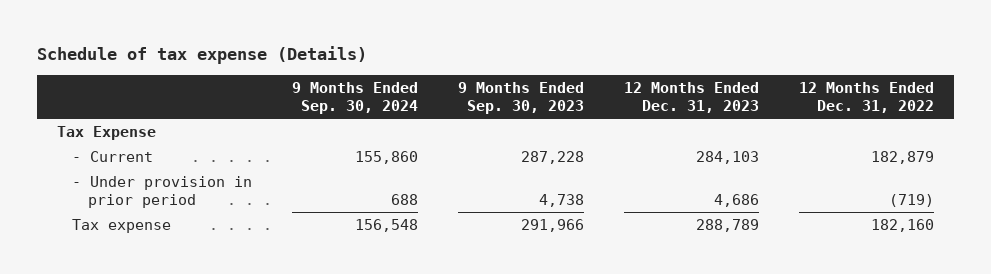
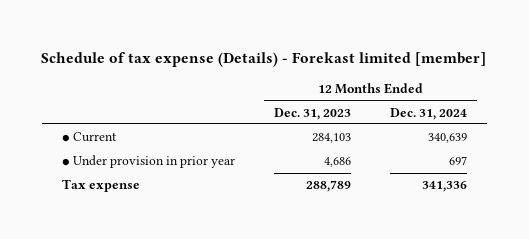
[37,46,368,65] Schedule of tax expense (Details) -> [41,52,487,68] Schedule of tax expense (Details) - Forekast limited [member]
[292,82,419,115] 9 Months Ended Sep. 30, 2024 -> none
[458,82,585,115] 9 Months Ended Sep. 30, 2023 -> none
[798,82,934,114] 12 Months Ended Dec. 31, 2022 -> none
none -> [390,107,468,120] Dec. 31, 2024
[57,125,157,140] Tax Expense -> none
[72,150,154,162] - Current -> [61,132,117,143] ● Current
[72,175,253,208] - Under provision in prior period -> [61,155,235,169] ● Under provision in prior year

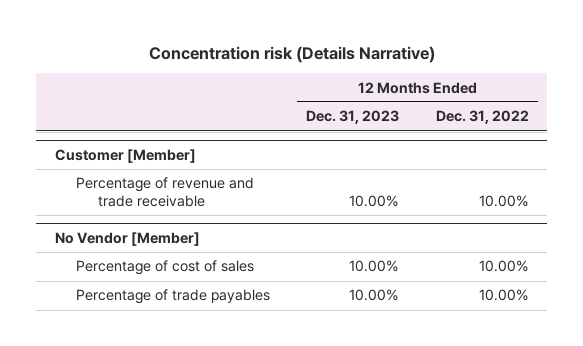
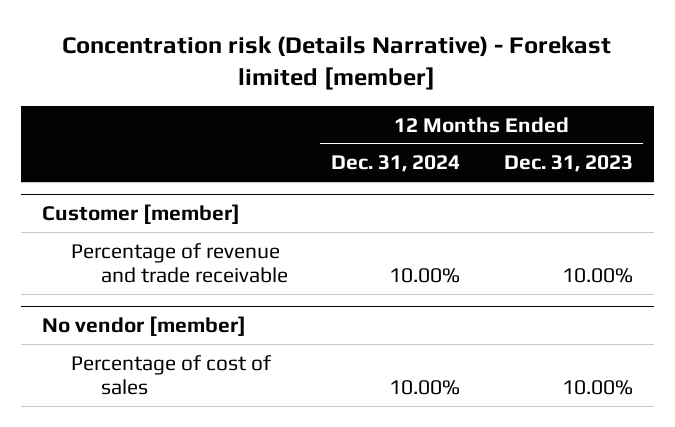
[148,45,435,63] Concentration risk (Details Narrative) -> [62,35,612,91] Concentration risk (Details Narrative) - Forekast limited [member]
[435,110,529,125] Dec. 31, 2022 -> none
none -> [331,155,461,173] Dec. 31, 2024
[54,149,196,164] Customer [Member] -> [42,203,241,224] Customer [member]
[54,232,200,247] No Vendor [Member] -> [42,315,247,336] No vendor [member]
[76,289,271,305] Percentage of trade payables -> none

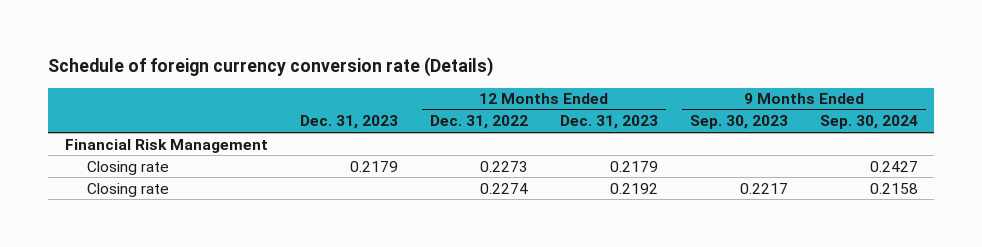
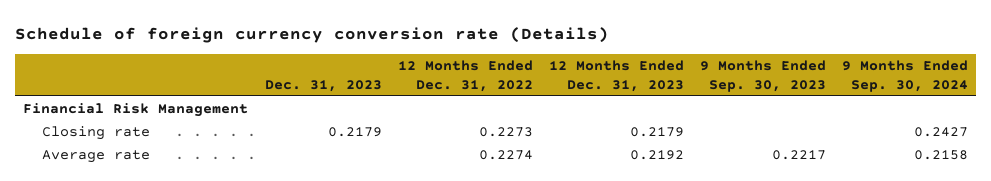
[87,182,170,197] Closing rate -> [42,149,151,163] Average rate

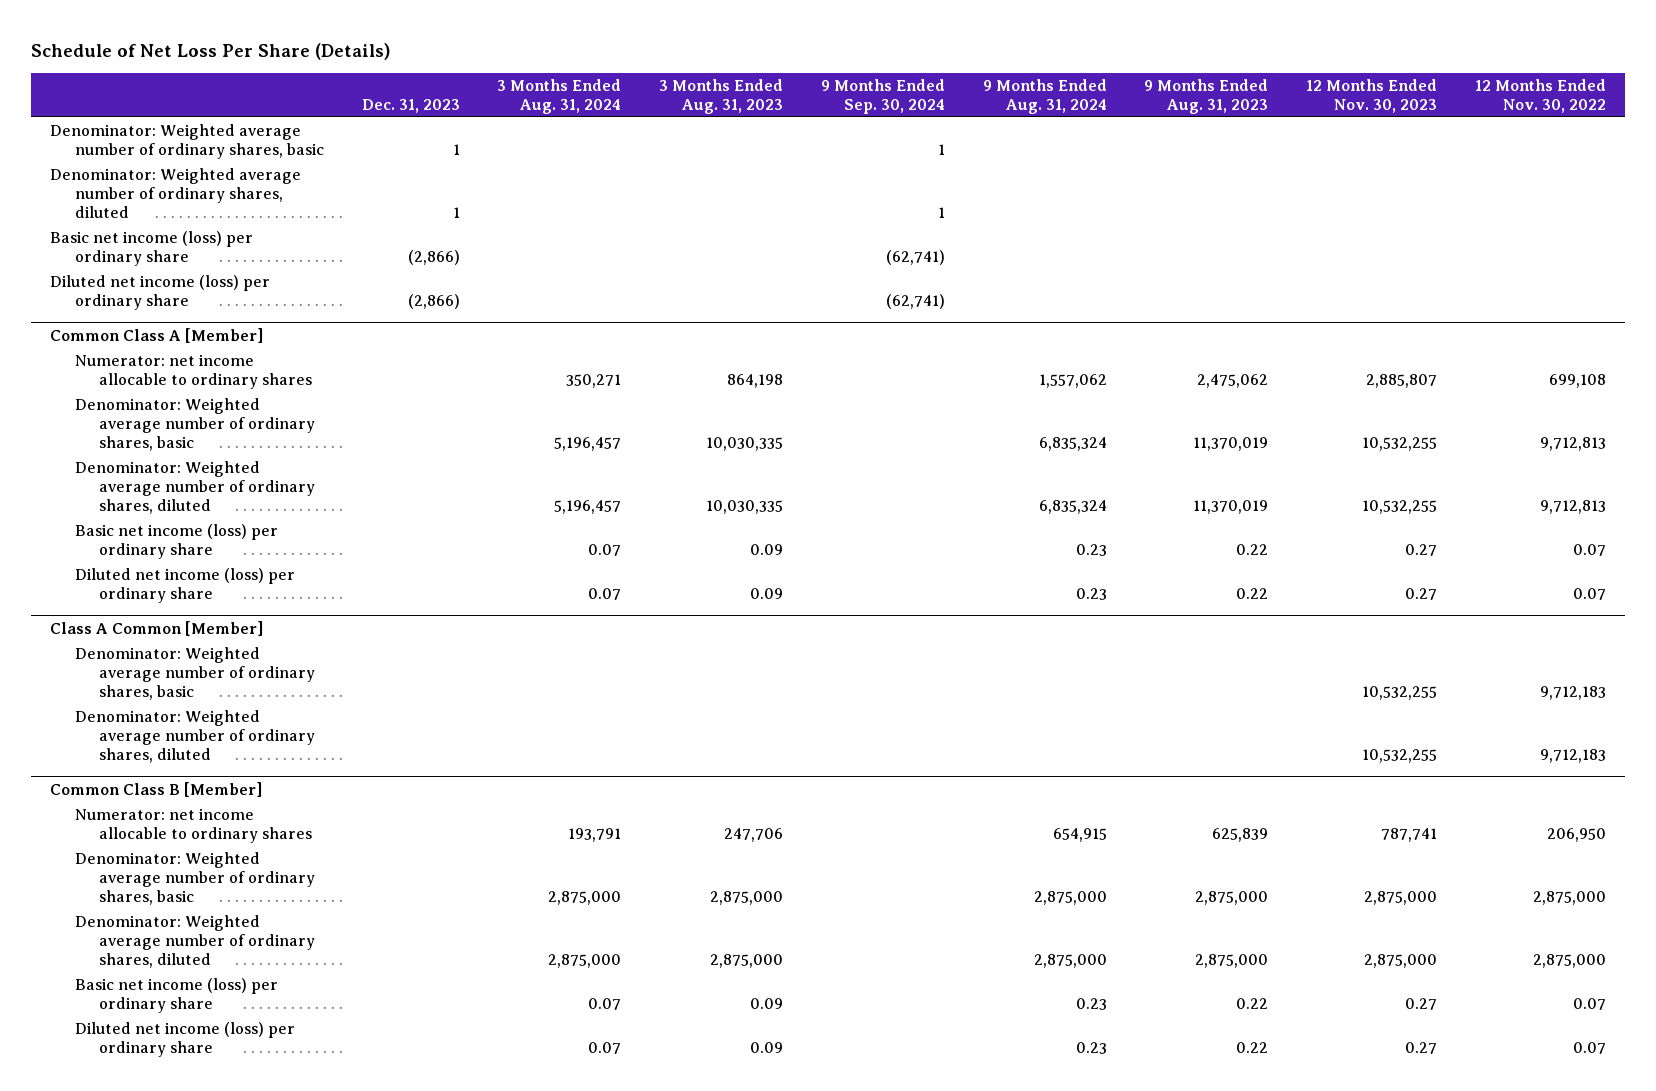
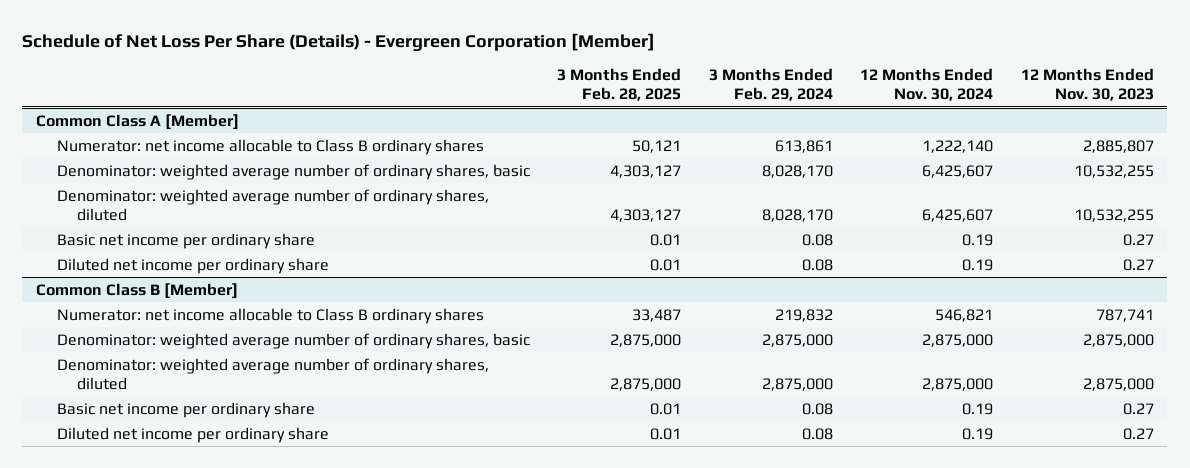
[31,42,392,60] Schedule of Net Loss Per Share (Details) -> [22,32,656,51] Schedule of Net Loss Per Share (Details) - Evergreen Corporation [Member]
[361,98,460,113] Dec. 31, 2023 -> none
[497,78,622,114] 3 Months Ended Aug. 31, 2024 -> none
[659,78,784,114] 3 Months Ended Aug. 31, 2023 -> none
[820,78,945,114] 9 Months Ended Sep. 30, 2024 -> none
[982,78,1107,114] 9 Months Ended Aug. 31, 2024 -> none
[1144,78,1269,114] 9 Months Ended Aug. 31, 2023 -> none
[1474,78,1606,113] 12 Months Ended Nov. 30, 2022 -> none
none -> [557,68,682,102] 3 Months Ended Feb. 28, 2025
none -> [708,68,833,102] 3 Months Ended Feb. 29, 2024
none -> [860,68,994,102] 12 Months Ended Nov. 30, 2024
[50,124,324,160] Denominator: Weighted average number of ordinary shares, basic -> none
[50,168,302,219] Denominator: Weighted average number of ordinary shares, diluted -> none
[50,231,254,267] Basic net income (loss) per ordinary share -> none
[50,275,271,311] Diluted net income (loss) per ordinary share -> none
[50,620,264,636] Class A Common [Member] -> none
[74,647,316,701] Denominator: Weighted average number of ordinary shares, basic -> none
[74,710,316,764] Denominator: Weighted average number of ordinary shares, diluted -> none
[74,354,313,390] Numerator: net income allocable to ordinary shares -> [56,138,484,155] Numerator: net income allocable to Class B ordinary shares
[74,398,316,452] Denominator: Weighted average number of ordinary shares, basic -> [56,163,530,180] Denominator: weighted average number of ordinary shares, basic
[74,461,316,515] Denominator: Weighted average number of ordinary shares, diluted -> [56,188,489,221] Denominator: weighted average number of ordinary shares, diluted
[74,524,278,560] Basic net income (loss) per ordinary share -> [56,232,315,249] Basic net income per ordinary share
[74,568,295,604] Diluted net income (loss) per ordinary share -> [56,257,329,274] Diluted net income per ordinary share
[74,808,313,844] Numerator: net income allocable to ordinary shares -> [56,307,484,324] Numerator: net income allocable to Class B ordinary shares
[74,852,316,906] Denominator: Weighted average number of ordinary shares, basic -> [56,332,530,349] Denominator: weighted average number of ordinary shares, basic
[74,915,316,969] Denominator: Weighted average number of ordinary shares, diluted -> [56,357,489,390] Denominator: weighted average number of ordinary shares, diluted
[74,978,278,1014] Basic net income (loss) per ordinary share -> [56,401,315,418] Basic net income per ordinary share
[74,1022,295,1058] Diluted net income (loss) per ordinary share -> [56,426,329,443] Diluted net income per ordinary share

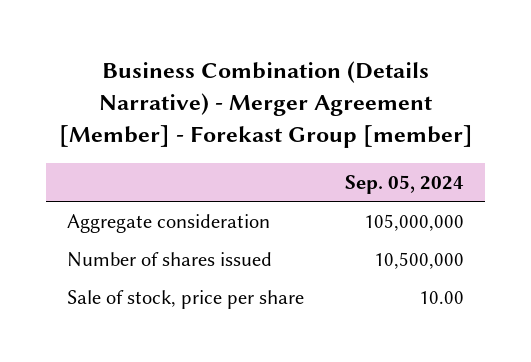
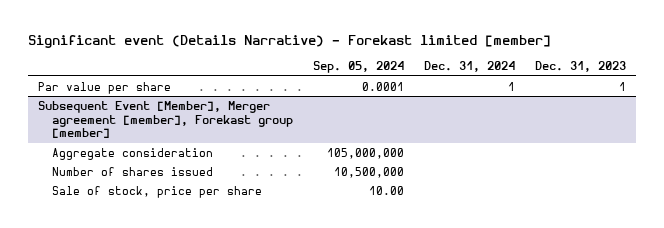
[58,61,473,149] Business Combination (Details Narrative) - Merger Agreement [Member] - Forekast Group [member] -> [28,35,552,49] Significant event (Details Narrative) - Forekast limited [member]
none -> [423,61,515,73] Dec. 31, 2024
none -> [534,61,626,73] Dec. 31, 2023
none -> [38,81,172,94] Par value per share
none -> [38,100,293,139] Subsequent Event [Member], Merger agreement [member], Forekast group [member]

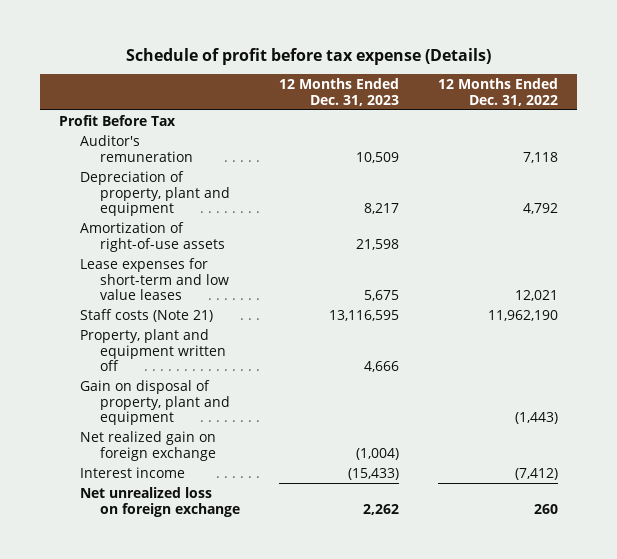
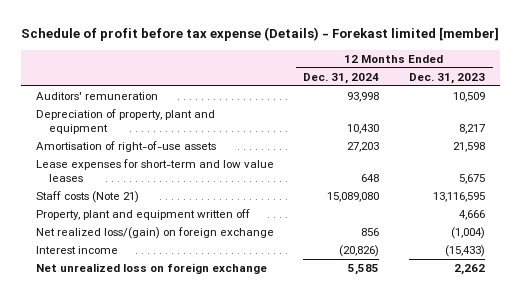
[125,47,491,65] Schedule of profit before tax expense (Details) -> [20,27,499,42] Schedule of profit before tax expense (Details) - Forekast limited [member]
[437,77,558,106] 12 Months Ended Dec. 31, 2022 -> none
none -> [303,72,380,84] Dec. 31, 2024
[59,114,177,126] Profit Before Tax -> none
[79,134,194,162] Auditor's remuneration -> [35,91,158,100] Auditors' remuneration
[79,221,226,252] Amortization of right-of-use assets -> [35,140,216,152] Amortisation of right-of-use assets
[79,379,231,426] Gain on disposal of property, plant and equipment -> none
[79,430,217,461] Net realized gain on foreign exchange -> [35,226,274,239] Net realized loss/(gain) on foreign exchange

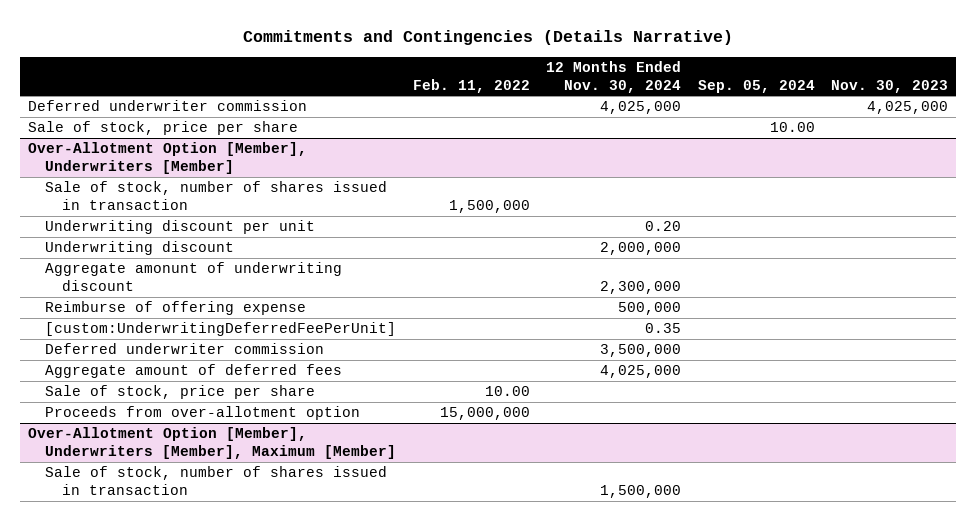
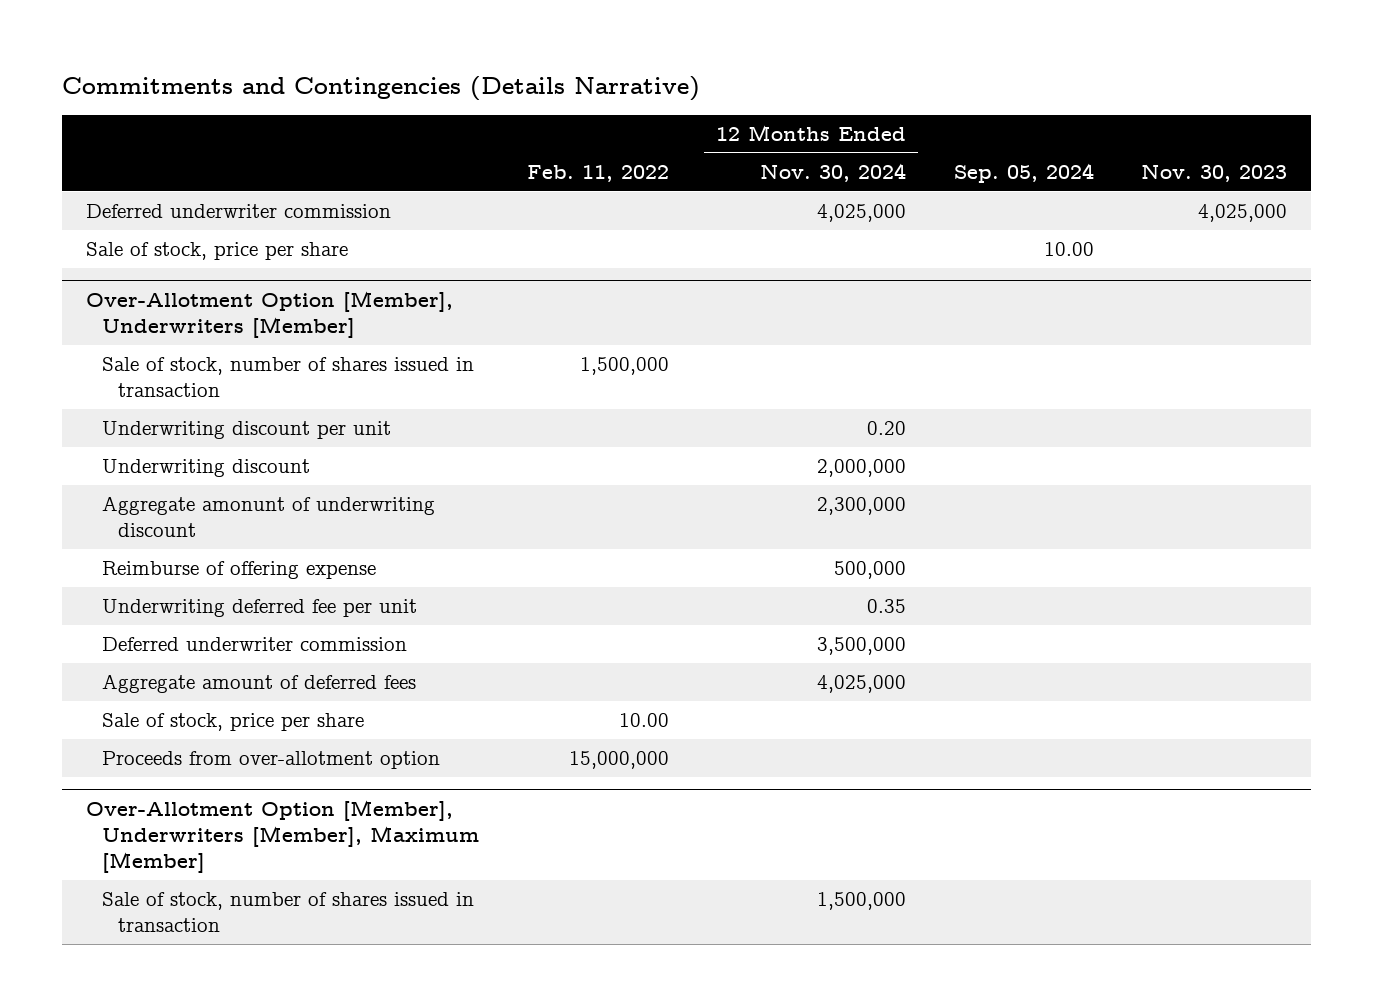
[45,322,397,337] [custom:UnderwritingDeferredFeePerUnit] -> [102,599,418,618] Underwriting deferred fee per unit

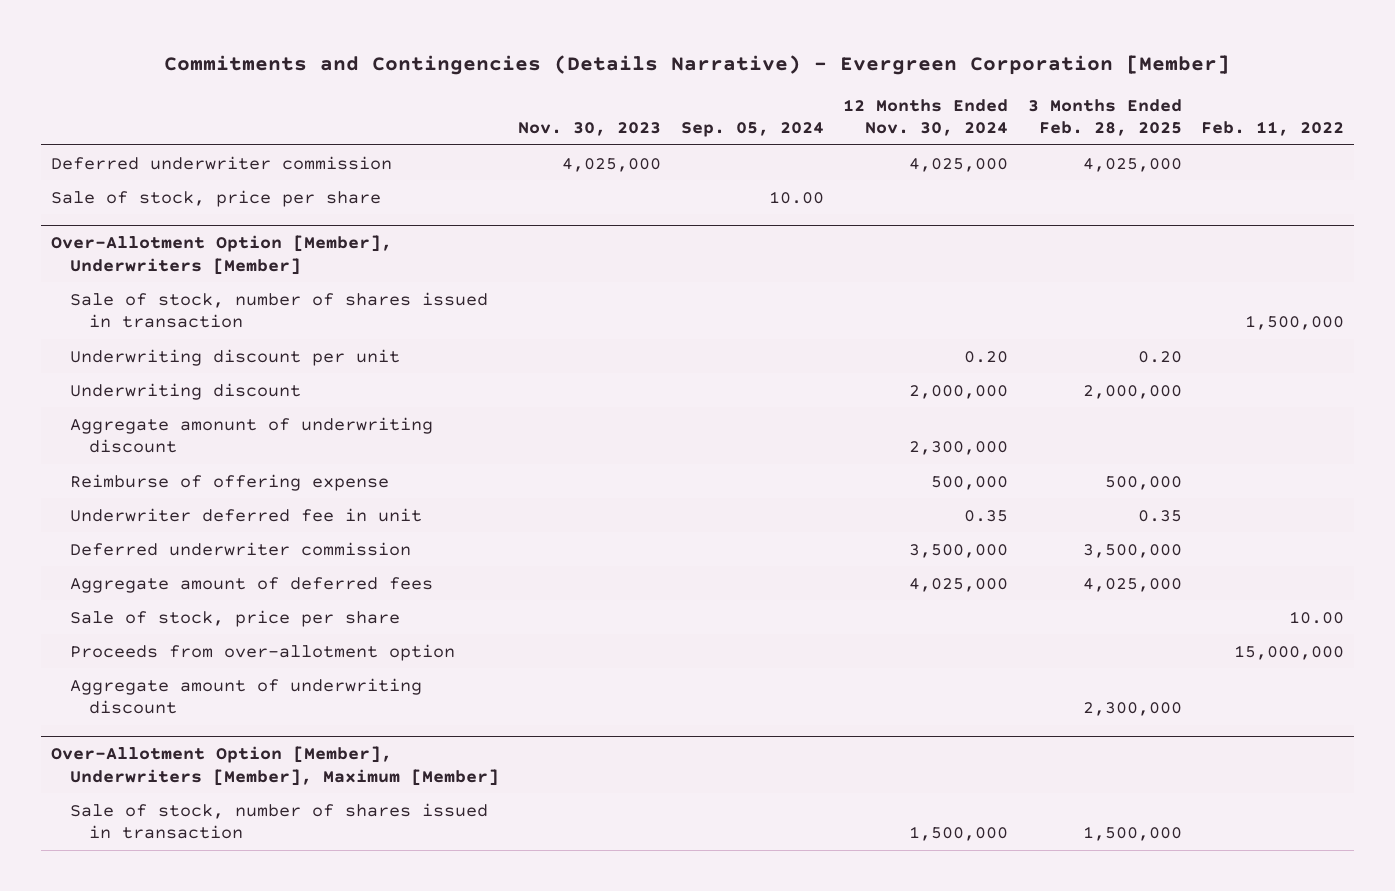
[61,76,700,102] Commitments and Contingencies (Details Narrative) -> [164,54,1231,75] Commitments and Contingencies (Details Narrative) - Evergreen Corporation [Member]
none -> [1027,98,1182,137] 3 Months Ended Feb. 28, 2025
[102,599,418,618] Underwriting deferred fee per unit -> [69,507,422,522] Underwriter deferred fee in unit
none -> [69,677,422,715] Aggregate amount of underwriting discount

